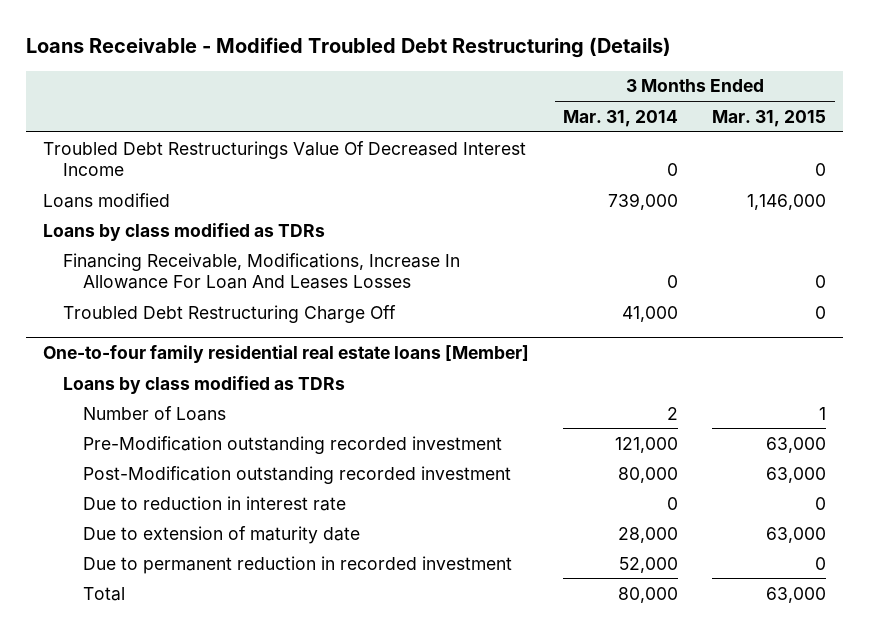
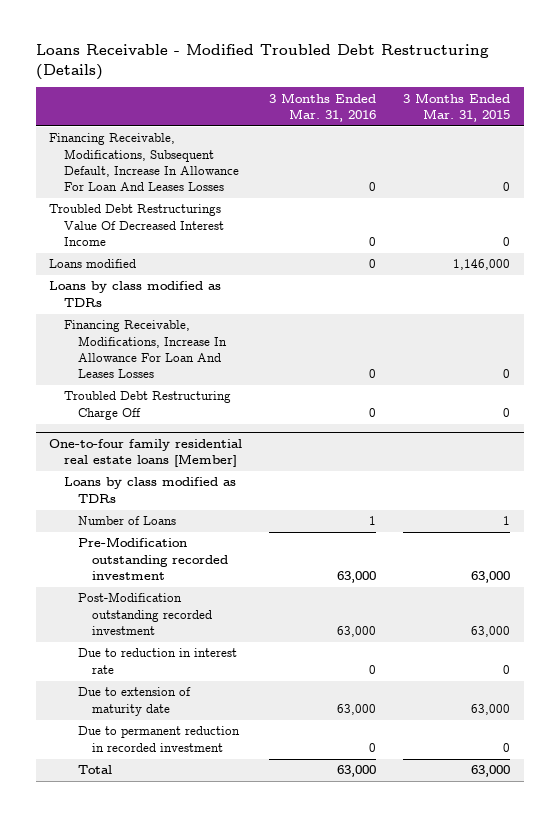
[563,109,679,127] Mar. 31, 2014 -> none
none -> [269,92,377,122] 3 Months Ended Mar. 31, 2016
none -> [49,133,239,192] Financing Receivable, Modifications, Subsequent Default, Increase In Allowance For Loan And Leases Losses

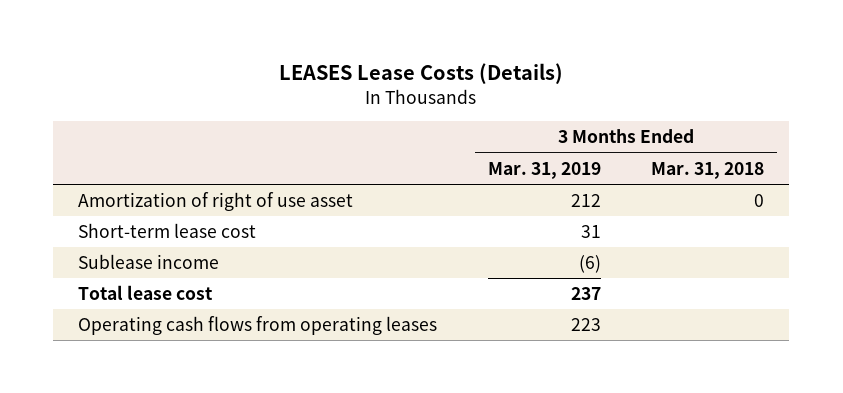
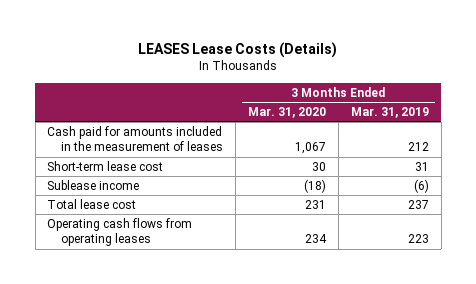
[651,161,765,179] Mar. 31, 2018 -> none
none -> [247,107,326,119] Mar. 31, 2020
[78,192,354,212] Amortization of right of use asset -> [47,126,224,152] Cash paid for amounts included in the measurement of leases

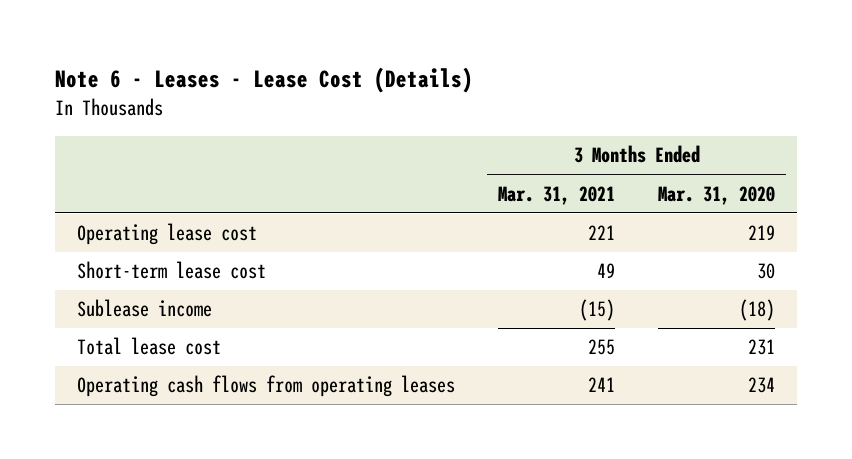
[138,41,338,58] LEASES Lease Costs (Details) -> [55,67,474,94] Note 6 - Leases - Lease Cost (Details)
[350,107,429,119] Mar. 31, 2019 -> none
none -> [498,185,616,205] Mar. 31, 2021
[47,126,224,152] Cash paid for amounts included in the measurement of leases -> none
none -> [77,223,258,246] Operating lease cost

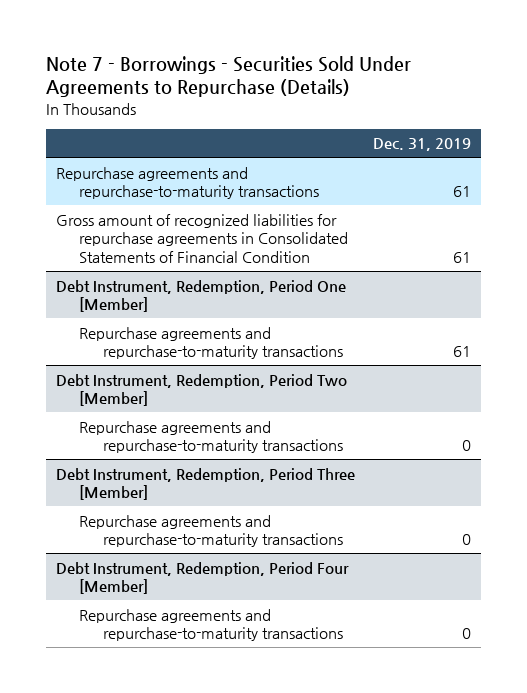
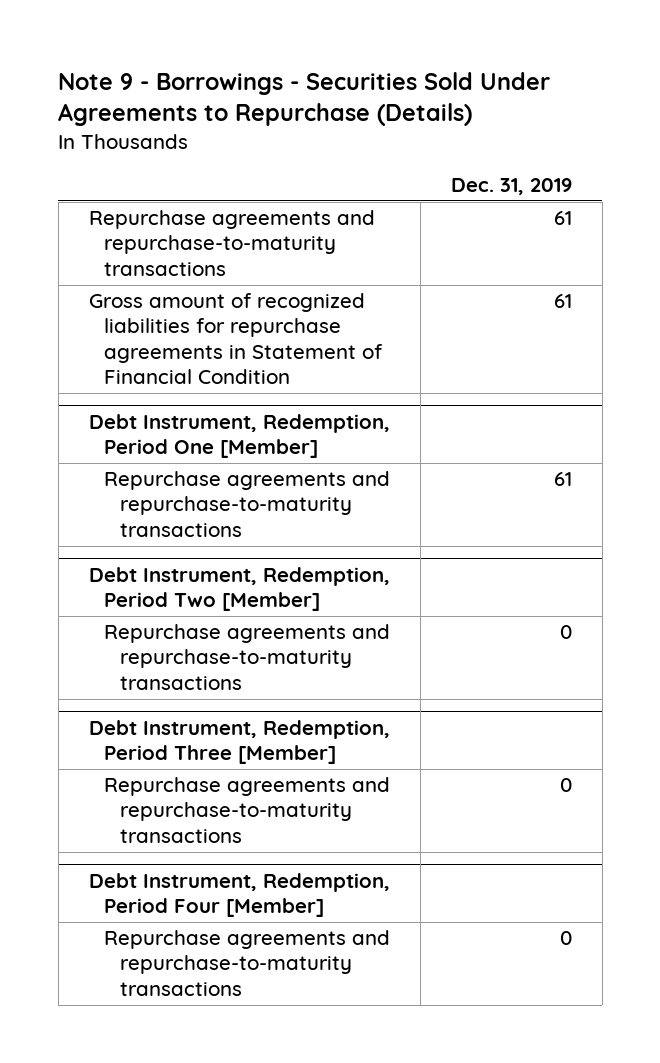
[46,55,412,98] Note 7 - Borrowings - Securities Sold Under Agreements to Repurchase (Details) -> [58,71,551,127] Note 9 - Borrowings - Securities Sold Under Agreements to Repurchase (Details)
[55,213,349,264] Gross amount of recognized liabilities for repurchase agreements in Consolidated Statements of Financial Condition -> [88,293,384,385] Gross amount of recognized liabilities for repurchase agreements in Statement of Financial Condition

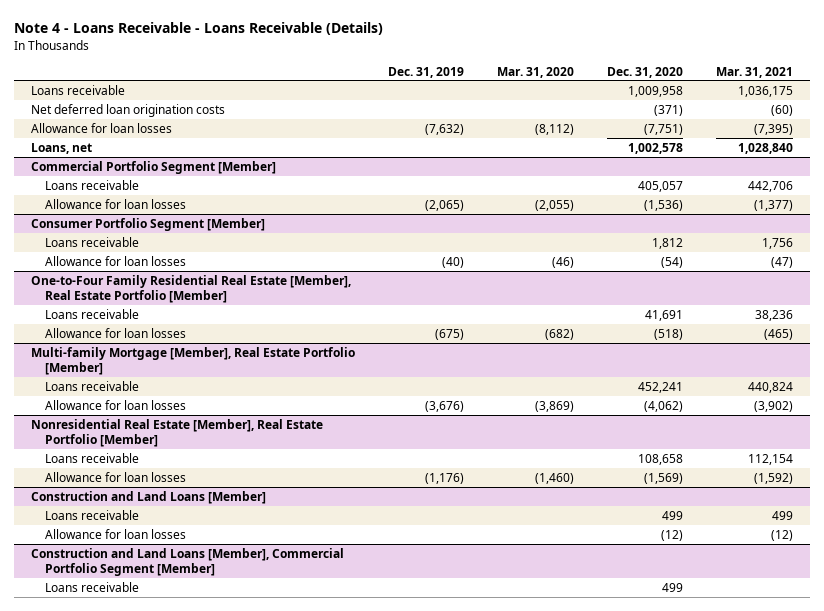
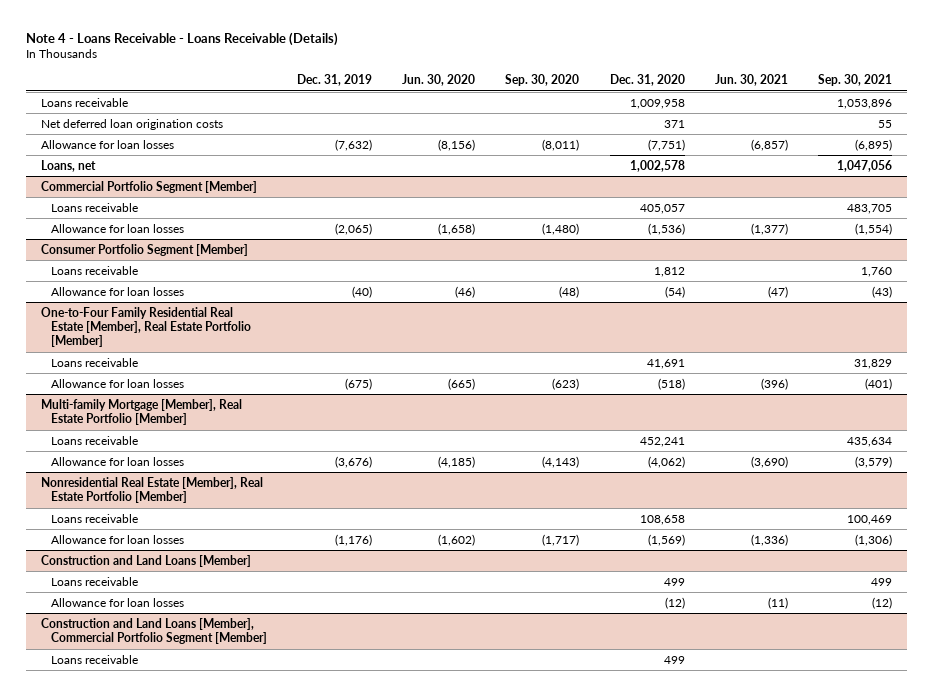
[497,66,575,78] Mar. 31, 2020 -> none
[716,66,794,78] Mar. 31, 2021 -> none
none -> [402,74,476,87] Jun. 30, 2020
none -> [505,74,580,87] Sep. 30, 2020
none -> [714,74,788,87] Jun. 30, 2021
none -> [817,74,892,87] Sep. 30, 2021
[654,104,684,116] (371) -> [663,119,685,128] 371

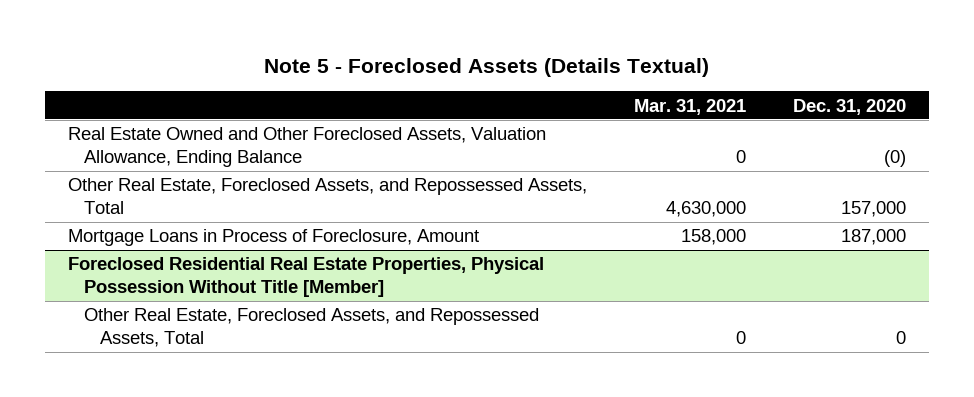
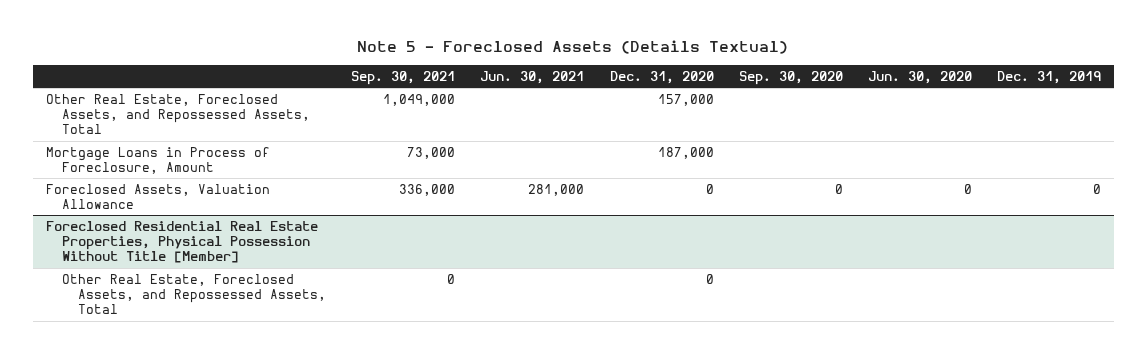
[634,98,747,115] Mar. 31, 2021 -> none
none -> [351,70,456,85] Sep. 30, 2021
none -> [480,70,585,84] Jun. 30, 2021
none -> [738,70,843,85] Sep. 30, 2020
none -> [868,70,973,84] Jun. 30, 2020
none -> [997,70,1102,84] Dec. 31, 2019
[68,127,547,168] Real Estate Owned and Other Foreclosed Assets, Valuation Allowance, Ending Balance -> none
none -> [45,183,270,209] Foreclosed Assets, Valuation Allowance

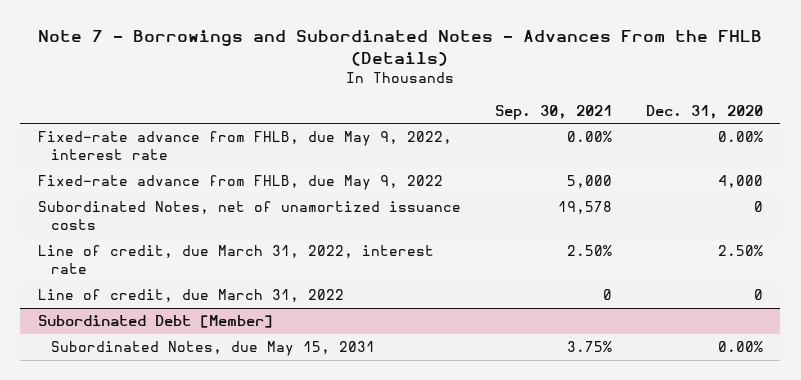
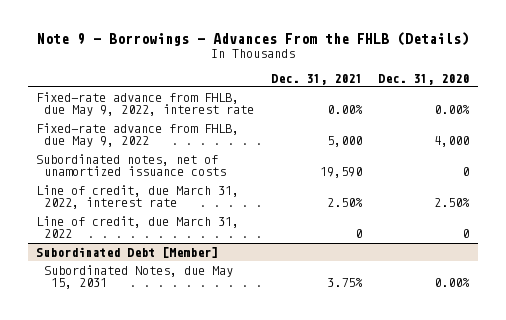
[38,30,763,67] Note 7 - Borrowings and Subordinated Notes - Advances From the FHLB (Details) -> [36,31,469,46] Note 9 - Borrowings - Advances From the FHLB (Details)
[494,104,612,120] Sep. 30, 2021 -> none
none -> [270,73,362,85] Dec. 31, 2021
[37,201,461,231] Subordinated Notes, net of unamortized issuance costs -> [36,153,226,177] Subordinated notes, net of unamortized issuance costs

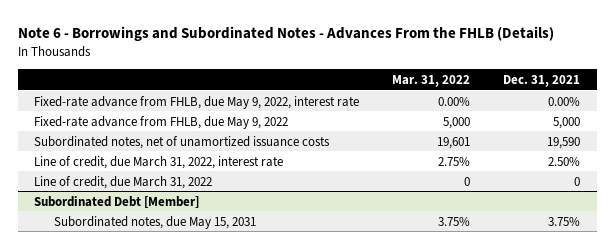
[36,31,469,46] Note 9 - Borrowings - Advances From the FHLB (Details) -> [17,26,554,42] Note 6 - Borrowings and Subordinated Notes - Advances From the FHLB (Details)
[378,73,470,85] Dec. 31, 2020 -> none
none -> [392,74,471,87] Mar. 31, 2022
[43,264,233,290] Subordinated Notes, due May 15, 2031 -> [54,215,257,229] Subordinated notes, due May 15, 2031

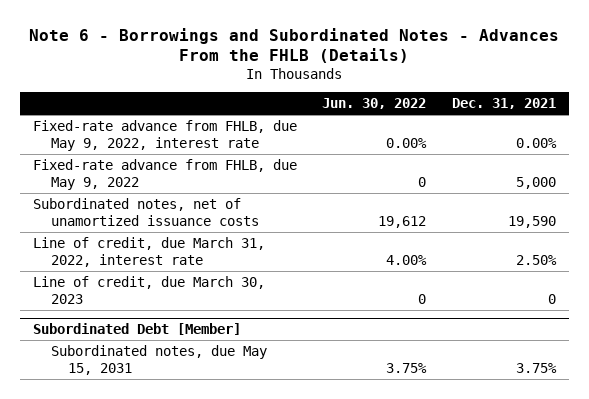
[392,74,471,87] Mar. 31, 2022 -> none
none -> [322,98,427,110] Jun. 30, 2022
[34,175,213,189] Line of credit, due March 31, 2022 -> [32,275,265,304] Line of credit, due March 30, 2023

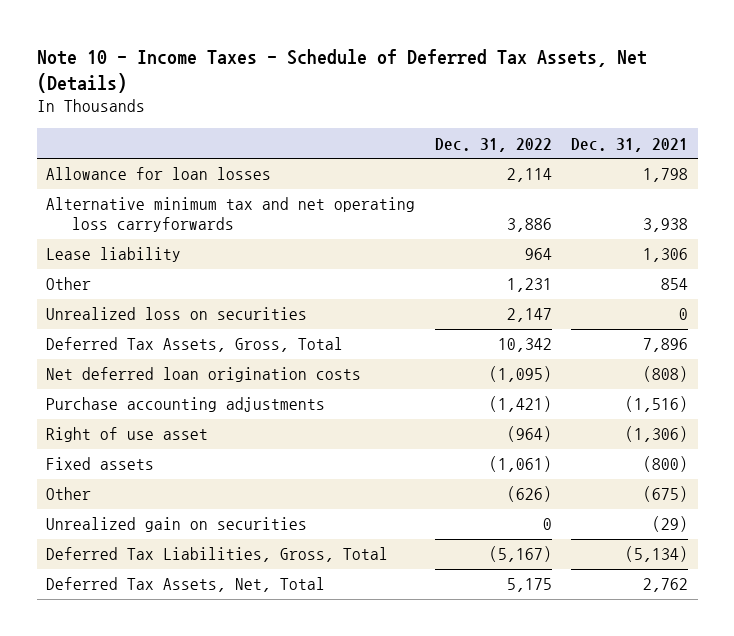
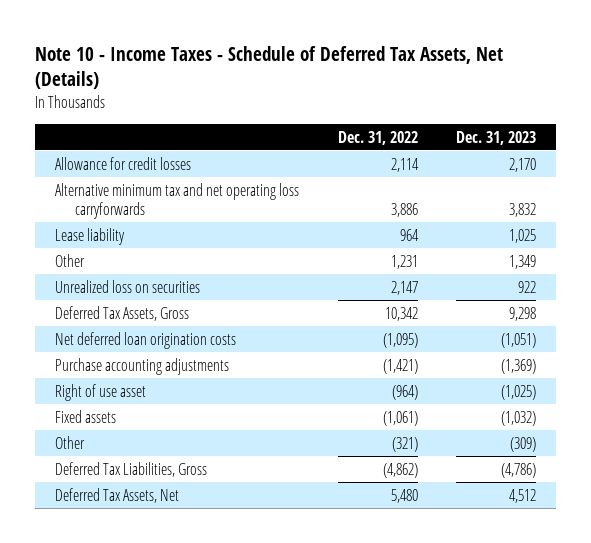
[571,137,689,152] Dec. 31, 2021 -> none
none -> [456,130,537,145] Dec. 31, 2023
[46,167,272,181] Allowance for loan losses -> [54,156,191,170] Allowance for credit losses
[46,337,344,353] Deferred Tax Assets, Gross, Total -> [54,305,189,321] Deferred Tax Assets, Gross
[46,517,308,533] Unrealized gain on securities -> none
[506,486,552,503] (626) -> [391,436,418,452] (321)
[46,547,389,563] Deferred Tax Liabilities, Gross, Total -> [54,461,207,477] Deferred Tax Liabilities, Gross
[488,546,552,563] (5,167) -> [382,462,418,478] (4,862)
[46,577,326,593] Deferred Tax Assets, Net, Total -> [54,487,179,503] Deferred Tax Assets, Net
[506,578,552,593] 5,175 -> [390,488,418,503] 5,480

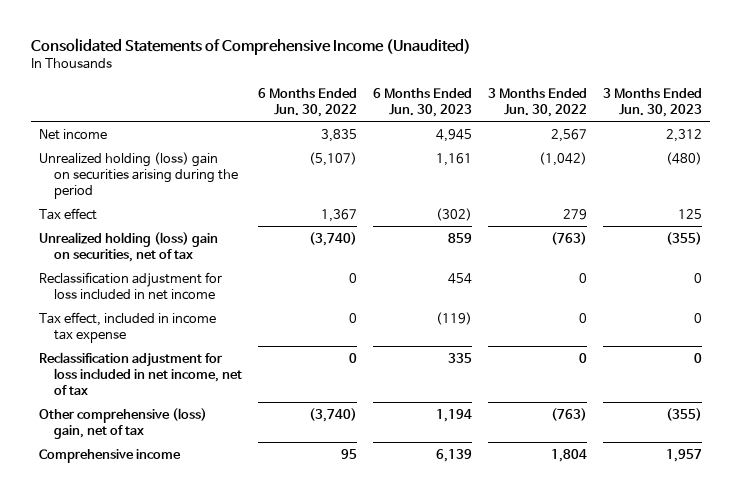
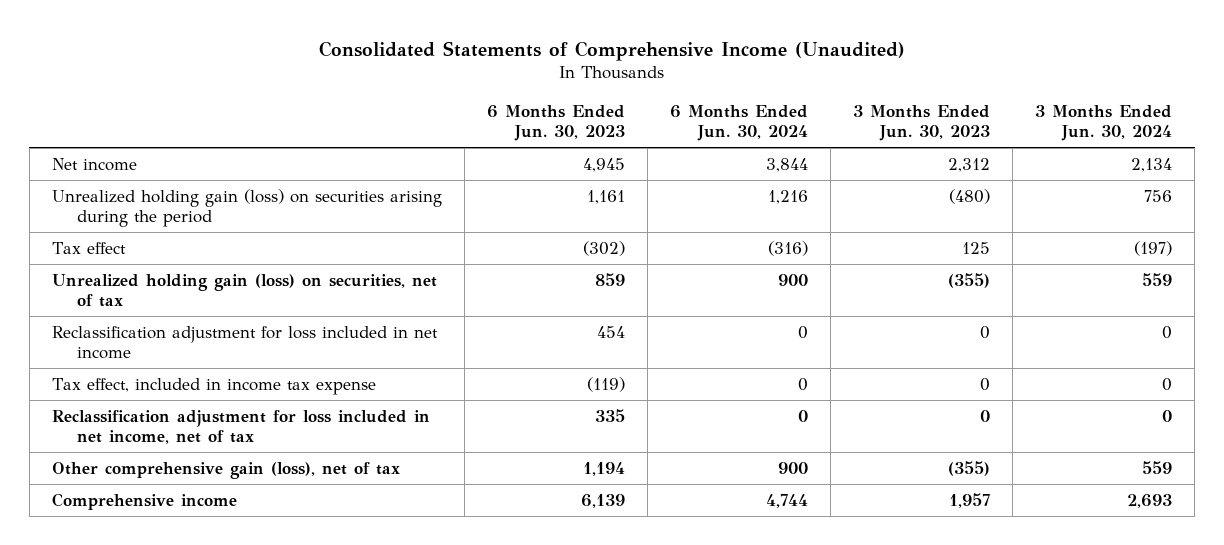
[258,88,358,117] 6 Months Ended Jun. 30, 2022 -> none
[488,88,588,117] 3 Months Ended Jun. 30, 2022 -> none
none -> [669,104,808,142] 6 Months Ended Jun. 30, 2024
none -> [1035,104,1173,142] 3 Months Ended Jun. 30, 2024
[38,151,239,199] Unrealized holding (loss) gain on securities arising during the period -> [51,188,442,228] Unrealized holding gain (loss) on securities arising during the period
[38,231,218,262] Unrealized holding (loss) gain on securities, net of tax -> [51,273,437,308] Unrealized holding gain (loss) on securities, net of tax
[38,407,207,439] Other comprehensive (loss) gain, net of tax -> [51,461,400,479] Other comprehensive gain (loss), net of tax

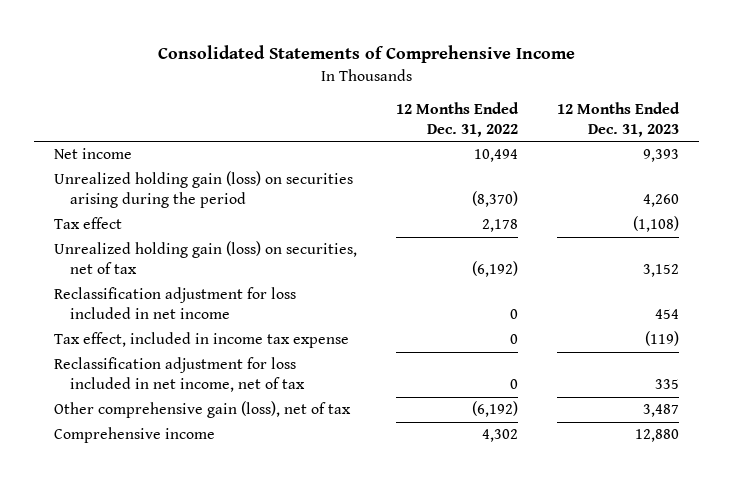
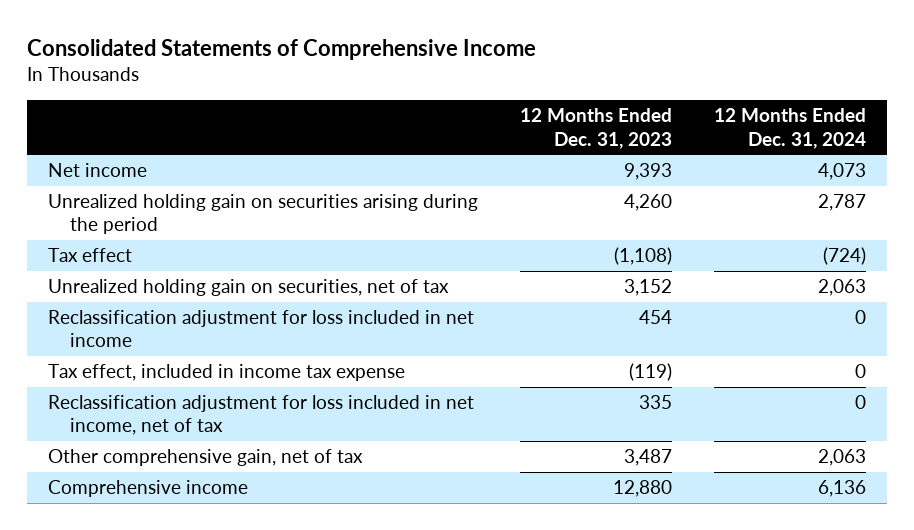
[396,101,520,137] 12 Months Ended Dec. 31, 2022 -> none
none -> [714,108,867,149] 12 Months Ended Dec. 31, 2024
[54,171,354,209] Unrealized holding gain (loss) on securities arising during the period -> [47,194,478,235] Unrealized holding gain on securities arising during the period
[54,241,358,275] Unrealized holding gain (loss) on securities, net of tax -> [47,279,449,297] Unrealized holding gain on securities, net of tax
[54,401,352,419] Other comprehensive gain (loss), net of tax -> [47,449,363,467] Other comprehensive gain, net of tax

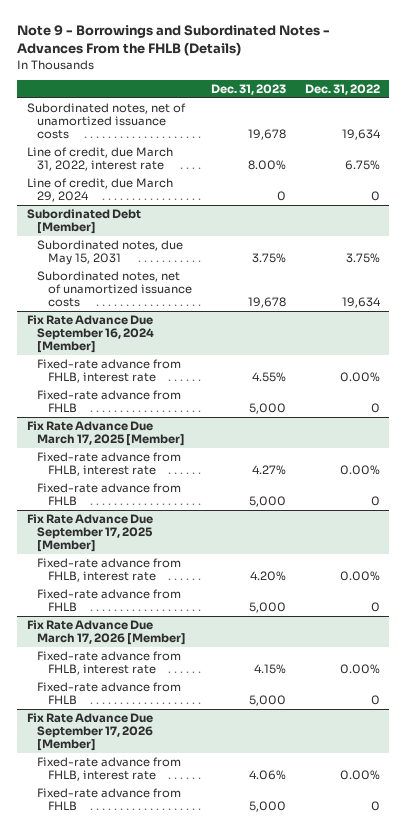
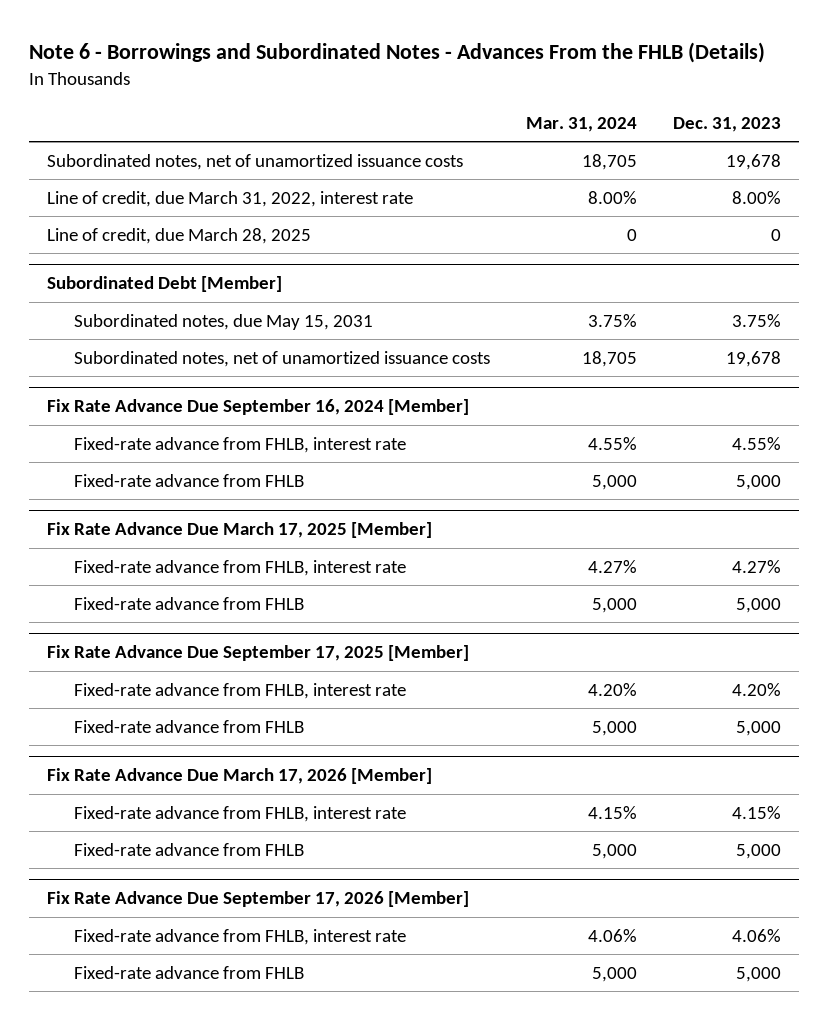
[17,25,331,57] Note 9 - Borrowings and Subordinated Notes - Advances From the FHLB (Details) -> [29,42,766,64] Note 6 - Borrowings and Subordinated Notes - Advances From the FHLB (Details)
[304,84,380,96] Dec. 31, 2022 -> none
none -> [526,116,638,132] Mar. 31, 2024
[26,177,173,203] Line of credit, due March 29, 2024 -> [47,227,312,244] Line of credit, due March 28, 2025

